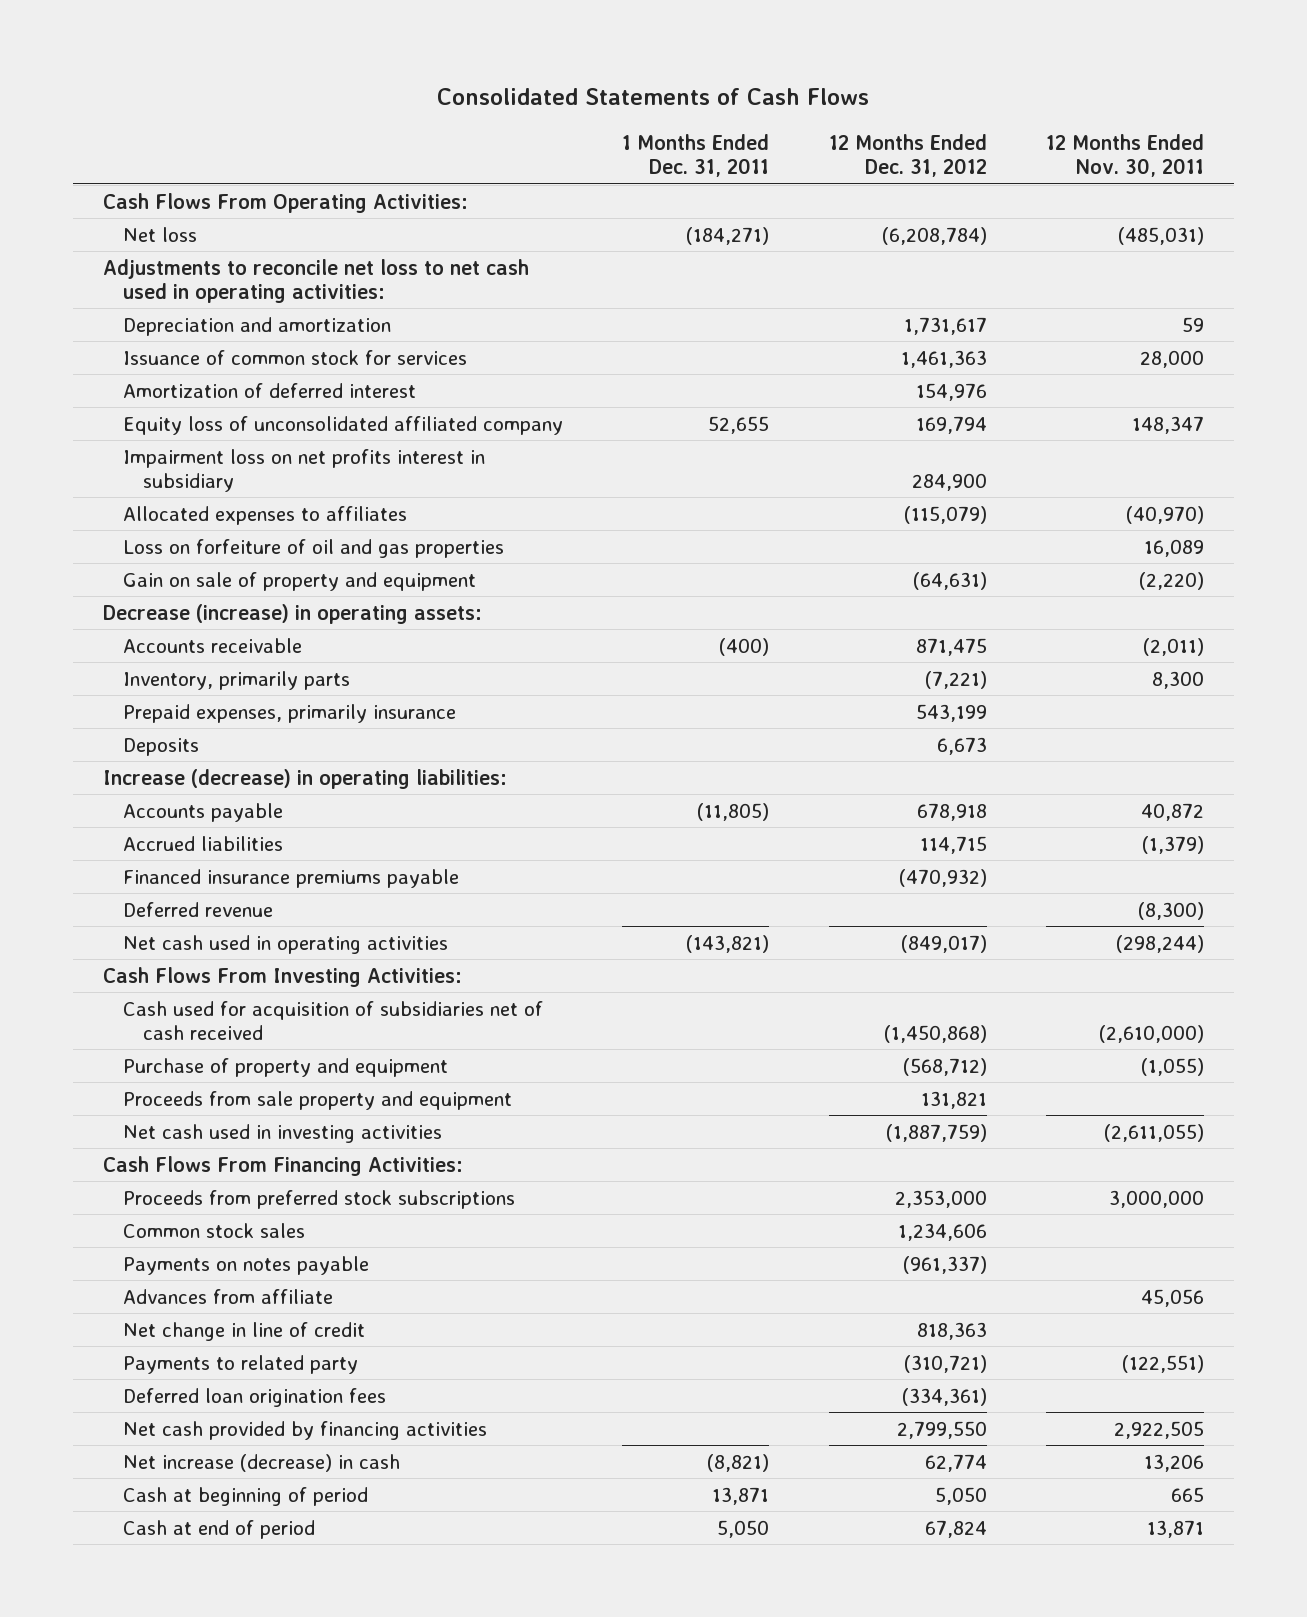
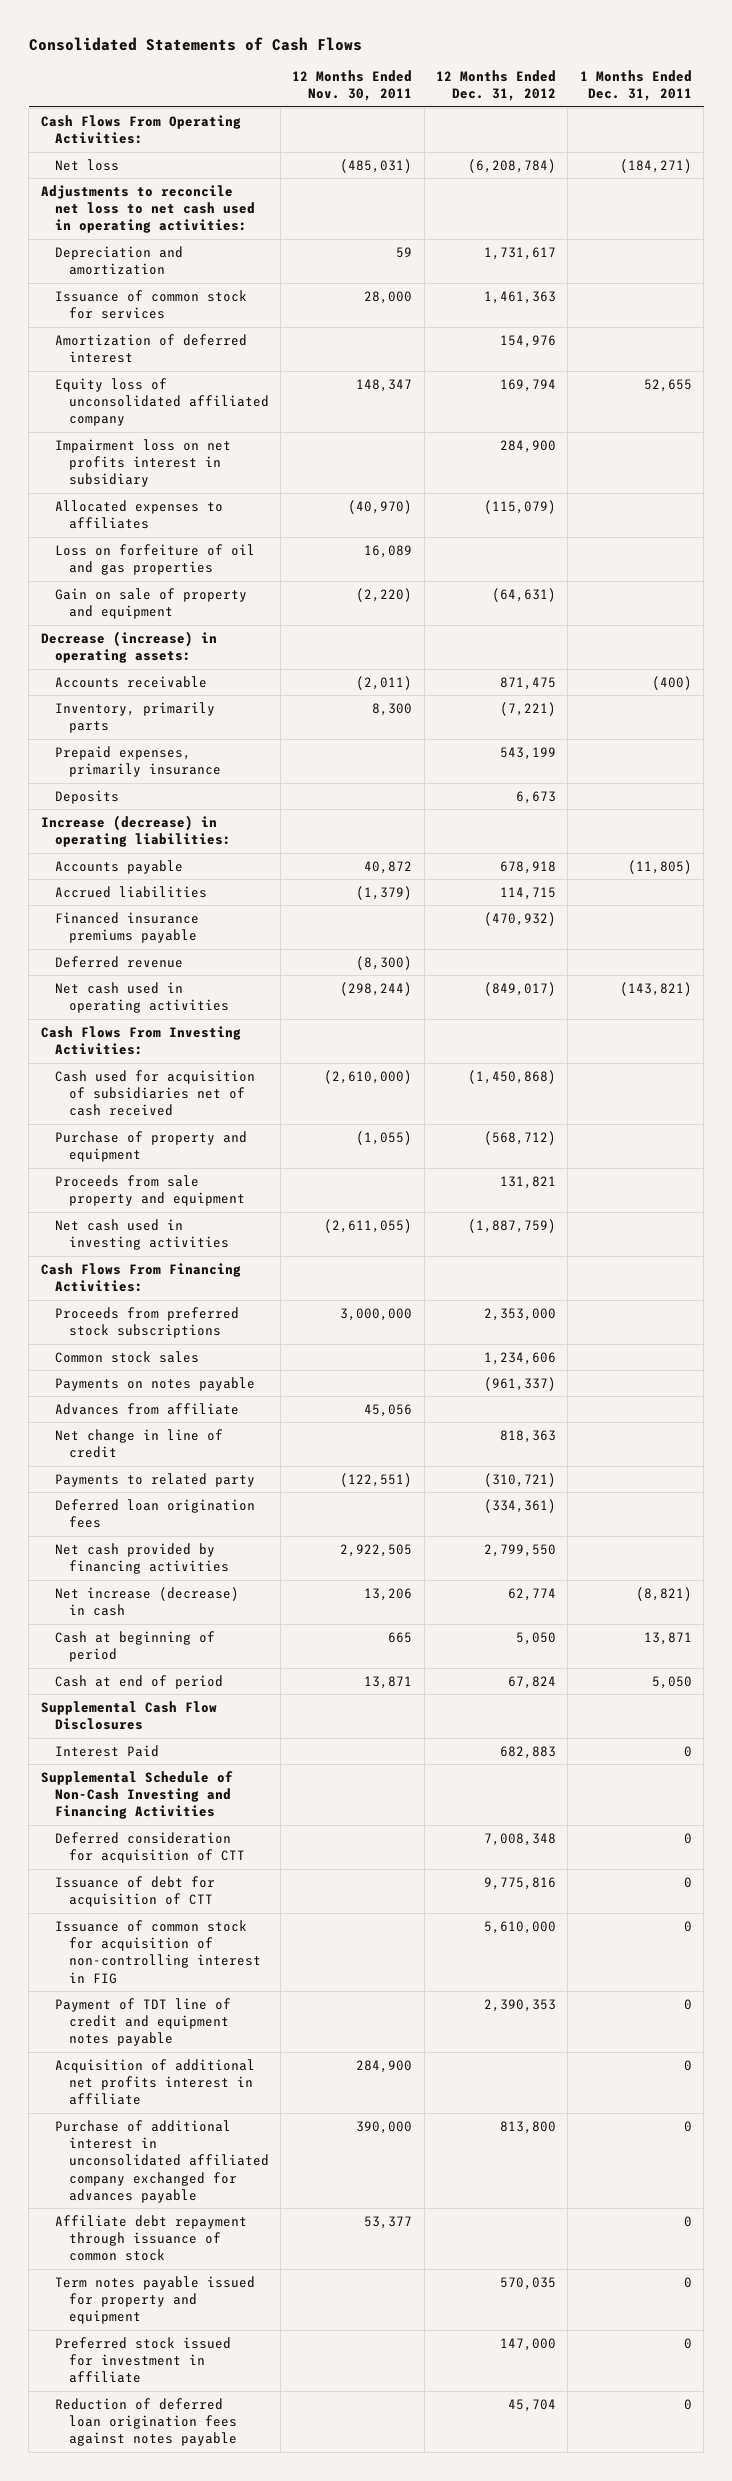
none -> [40,1700,217,1731] Supplemental Cash Flow Disclosures
none -> [54,1744,159,1757] Interest Paid
none -> [40,1770,233,1820] Supplemental Schedule of Non-Cash Investing and Financing Activities
none -> [54,1831,245,1864] Deferred consideration for acquisition of CTT
none -> [54,1875,215,1908] Issuance of debt for acquisition of CTT
none -> [54,1919,261,1984] Issuance of common stock for acquisition of non-controlling interest in FIG
none -> [54,1997,231,2047] Payment of TDT line of credit and equipment notes payable
none -> [54,2058,255,2106] Acquisition of additional net profits interest in affiliate
none -> [54,2119,269,2203] Purchase of additional interest in unconsolidated affiliated company exchanged for advances payable
none -> [54,2214,247,2262] Affiliate debt repayment through issuance of common stock
none -> [54,2275,255,2325] Term notes payable issued for property and equipment
none -> [54,2336,231,2384] Preferred stock issued for investment in affiliate
none -> [54,2397,237,2447] Reduction of deferred loan origination fees against notes payable

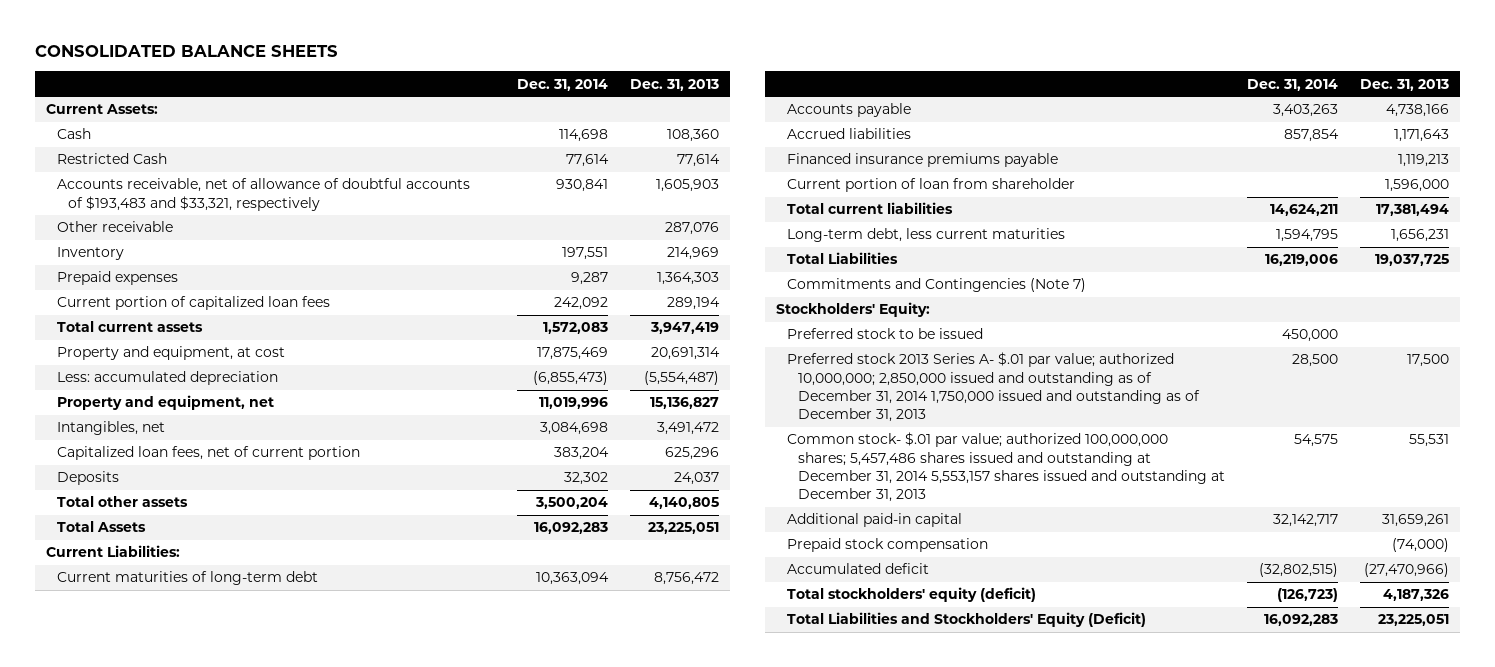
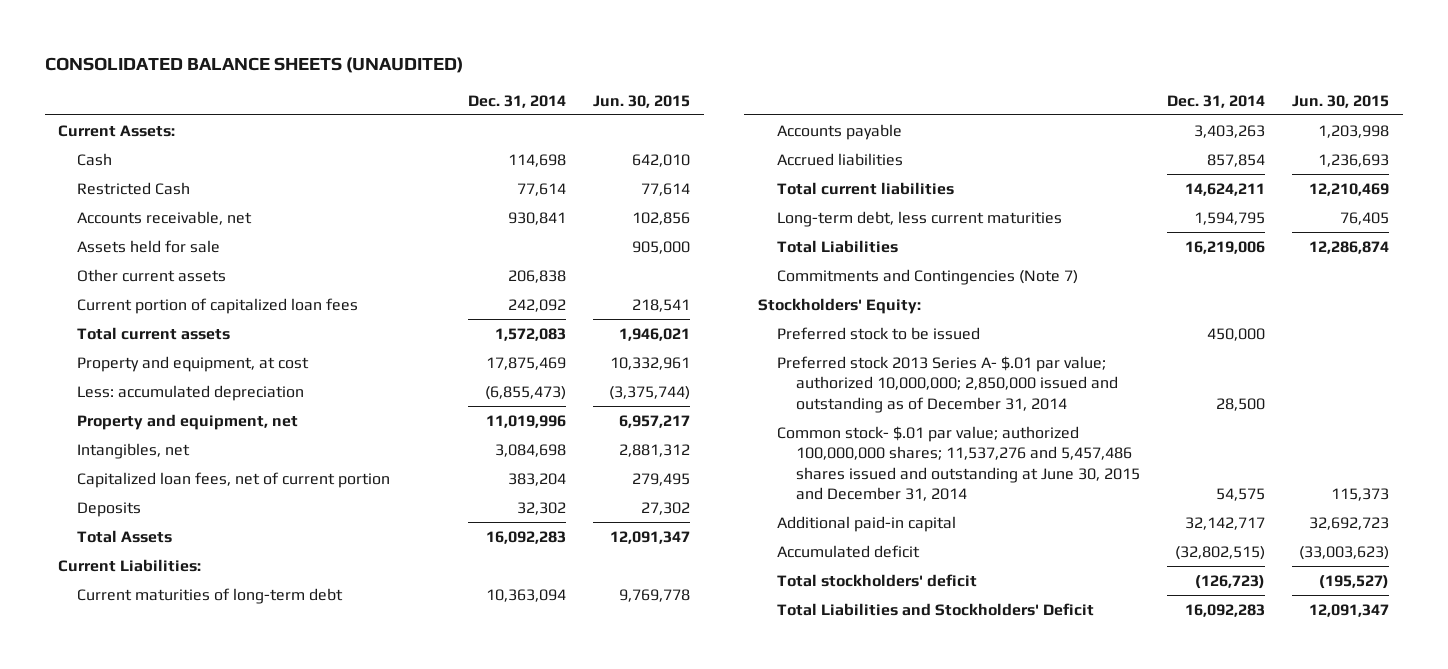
[35,45,339,58] CONSOLIDATED BALANCE SHEETS -> [44,56,463,73] CONSOLIDATED BALANCE SHEETS (UNAUDITED)
[629,78,719,91] Dec. 31, 2013 -> none
none -> [592,94,690,108] Jun. 30, 2015
[56,221,173,233] Other receivable -> none
[56,247,124,261] Inventory -> none
[56,271,178,286] Prepaid expenses -> none
[56,178,470,211] Accounts receivable, net of allowance of doubtful accounts of $193,483 and $33,321, respectively -> [77,210,253,225] Accounts receivable, net
none -> [77,239,221,253] Assets held for sale
none -> [77,268,227,282] Other current assets
[56,496,188,508] Total other assets -> none
[787,153,1059,168] Financed insurance premiums payable -> none
[787,178,1076,193] Current portion of loan from shareholder -> none
[787,352,1200,423] Preferred stock 2013 Series A- $.01 par value; authorized 10,000,000; 2,850,000 issued and outstanding as of December 31, 2014 1,750,000 issued and outstanding as of December 31, 2013 -> [776,355,1118,413] Preferred stock 2013 Series A- $.01 par value; authorized 10,000,000; 2,850,000 issued and outstanding as of December 31, 2014
[787,432,1225,503] Common stock- $.01 par value; authorized 100,000,000 shares; 5,457,486 shares issued and outstanding at December 31, 2014 5,553,157 shares issued and outstanding at December 31, 2013 -> [776,425,1140,502] Common stock- $.01 par value; authorized 100,000,000 shares; 11,537,276 and 5,457,486 shares issued and outstanding at June 30, 2015 and December 31, 2014
[787,538,989,553] Prepaid stock compensation -> none
[787,587,1037,603] Total stockholders' equity (deficit) -> [776,573,977,587] Total stockholders' deficit
[787,612,1147,628] Total Liabilities and Stockholders' Equity (Deficit) -> [776,602,1094,616] Total Liabilities and Stockholders' Deficit

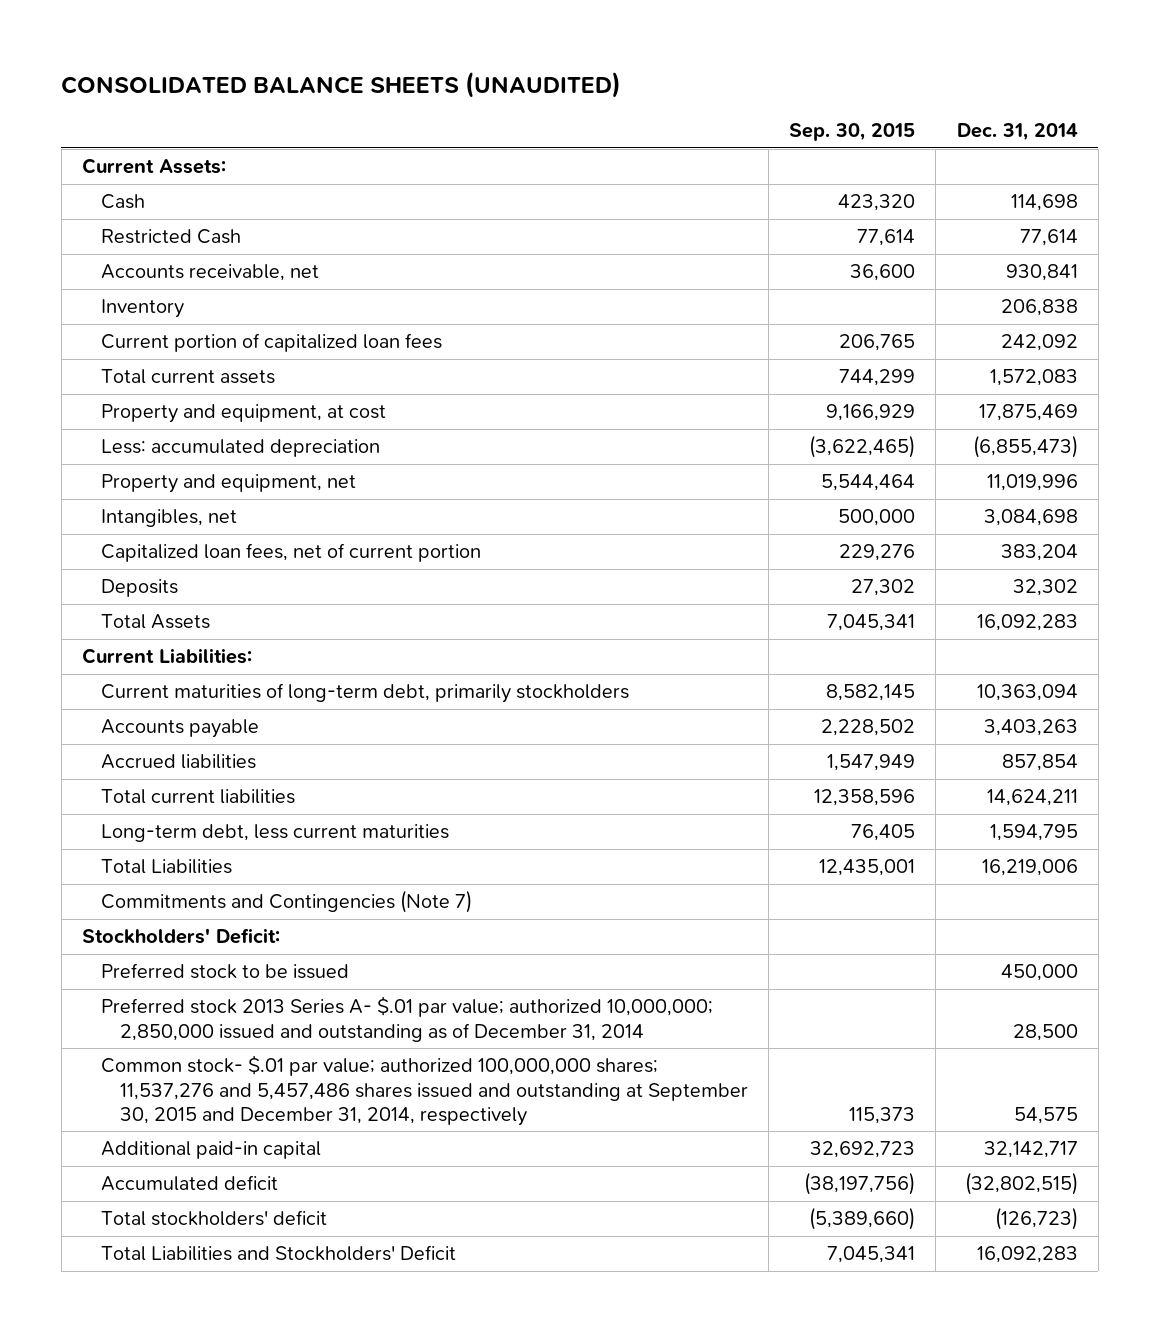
[592,94,690,108] Jun. 30, 2015 -> none
none -> [789,123,916,142] Sep. 30, 2015
[77,239,221,253] Assets held for sale -> none
[77,268,227,282] Other current assets -> [101,299,185,319] Inventory
[77,587,344,604] Current maturities of long-term debt -> [101,683,630,704] Current maturities of long-term debt, primarily stockholders
[757,297,921,314] Stockholders' Equity: -> [82,928,281,945] Stockholders' Deficit:
[776,425,1140,502] Common stock- $.01 par value; authorized 100,000,000 shares; 11,537,276 and 5,457,486 shares issued and outstanding at June 30, 2015 and December 31, 2014 -> [101,1055,749,1126] Common stock- $.01 par value; authorized 100,000,000 shares; 11,537,276 and 5,457,486 shares issued and outstanding at September 30, 2015 and December 31, 2014, respectively

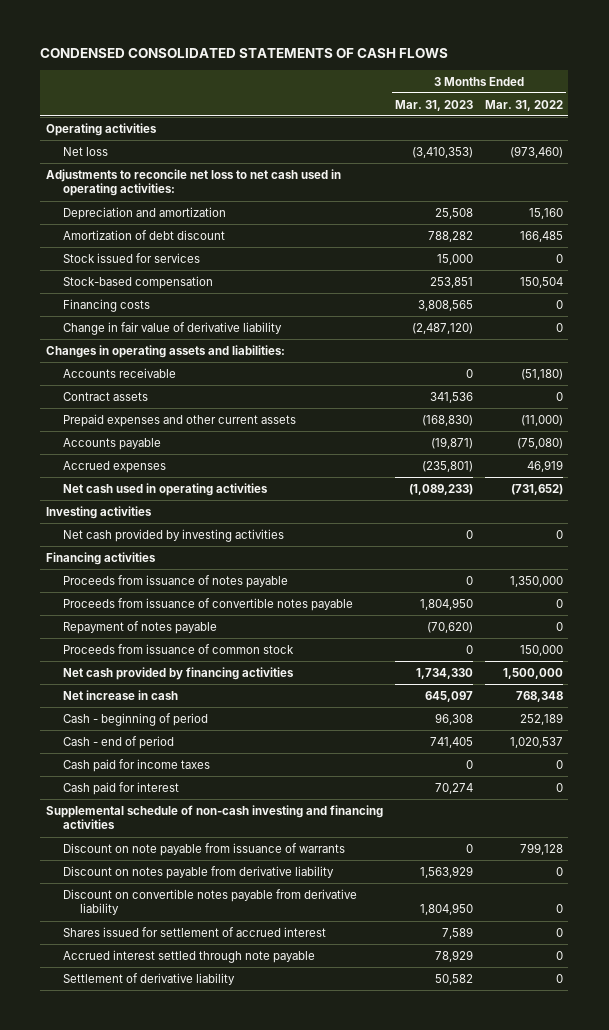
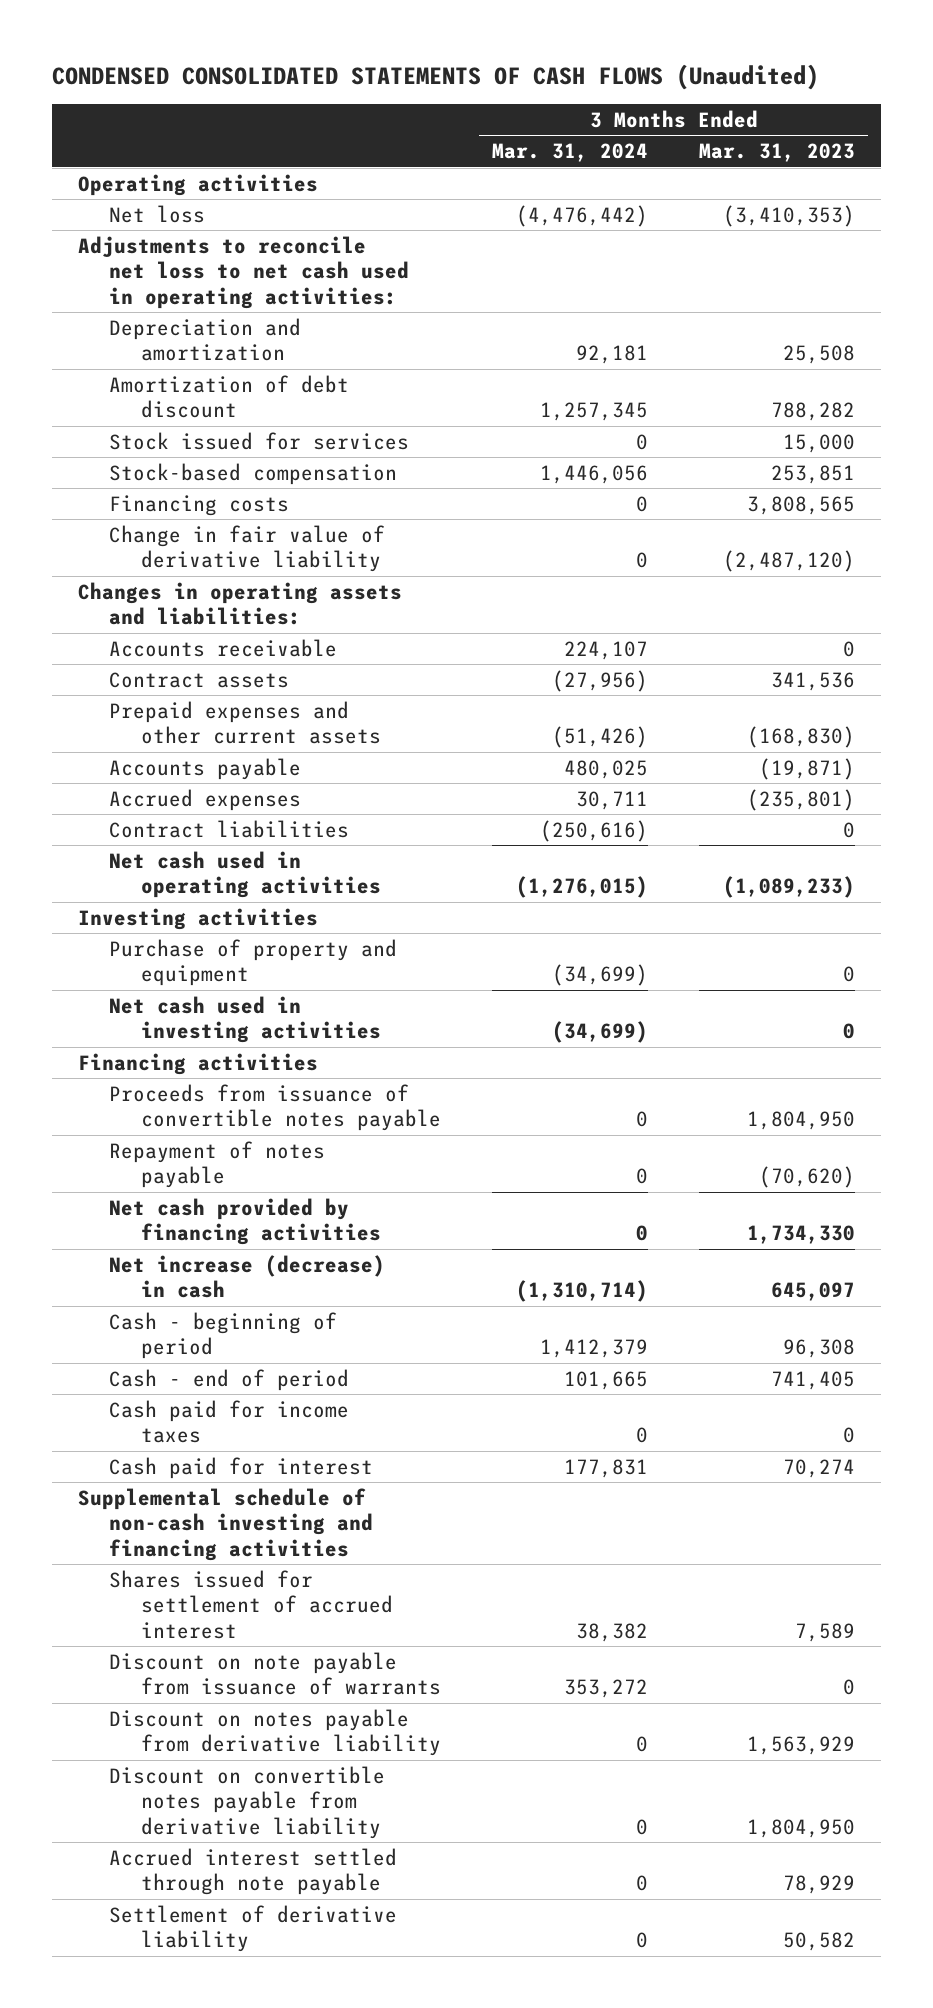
[40,48,449,59] CONDENSED CONSOLIDATED STATEMENTS OF CASH FLOWS -> [52,63,820,90] CONDENSED CONSOLIDATED STATEMENTS OF CASH FLOWS (Unaudited)
[484,99,563,111] Mar. 31, 2022 -> none
none -> [491,142,648,162] Mar. 31, 2024
none -> [109,819,350,838] Contract liabilities
none -> [109,938,398,987] Purchase of property and equipment
[63,528,285,542] Net cash provided by investing activities -> [109,995,381,1044] Net cash used in investing activities
[63,574,289,588] Proceeds from issuance of notes payable -> none
[63,643,295,654] Proceeds from issuance of common stock -> none
[63,689,179,700] Net increase in cash -> [109,1254,386,1299] Net increase (decrease) in cash
[63,926,327,937] Shares issued for settlement of accrued interest -> [109,1569,393,1639] Shares issued for settlement of accrued interest

